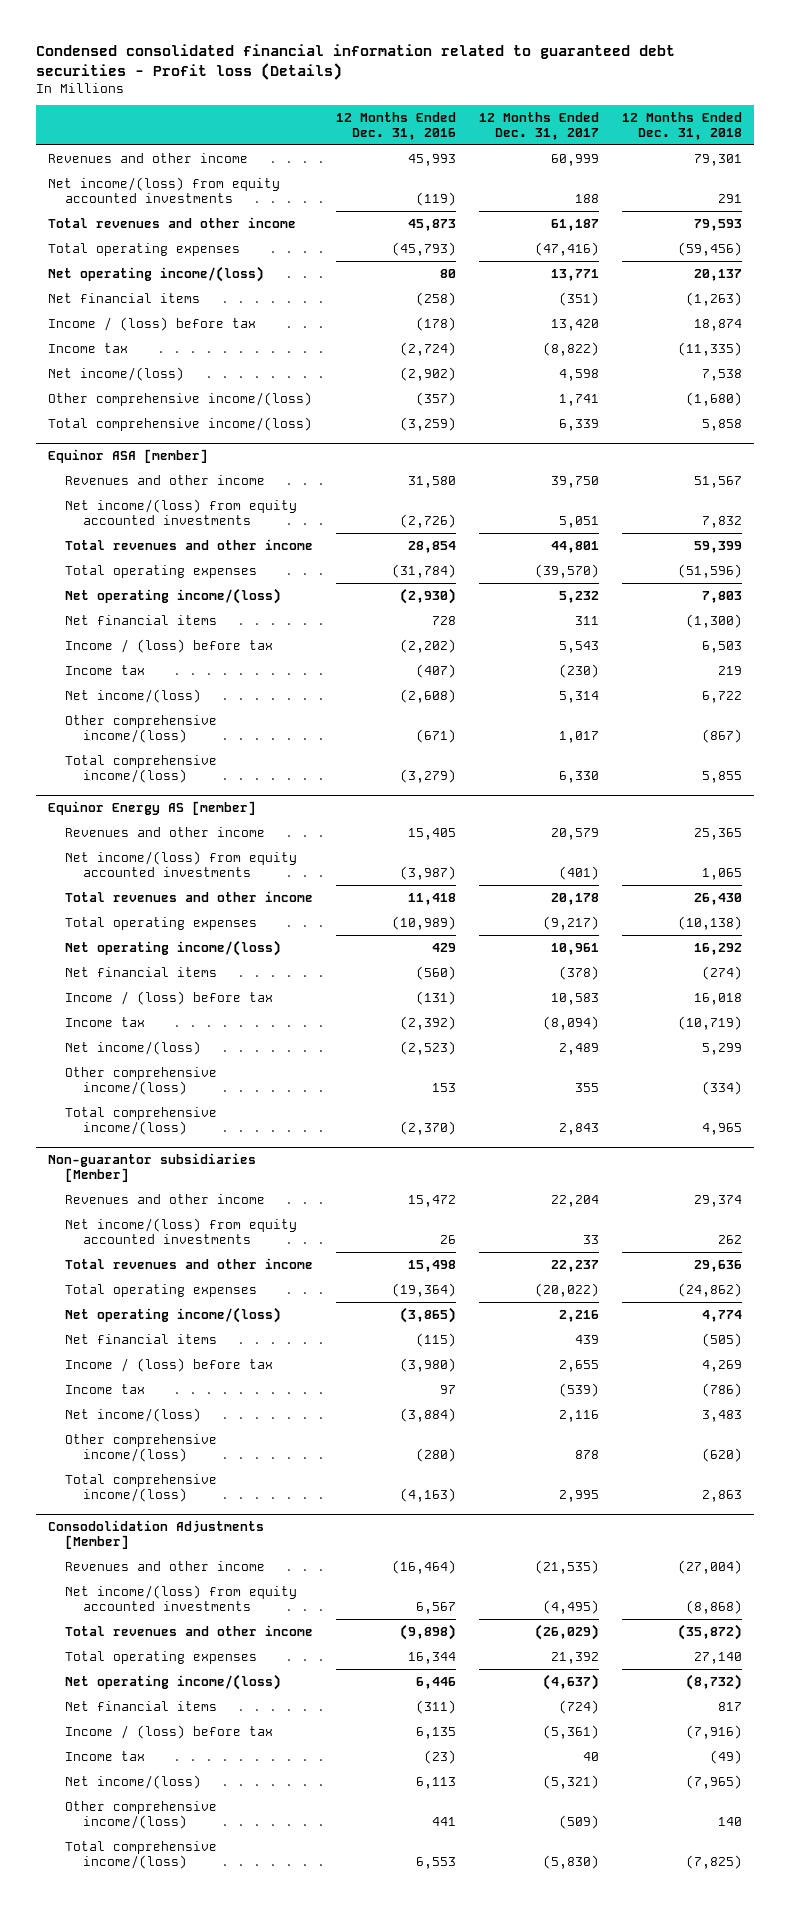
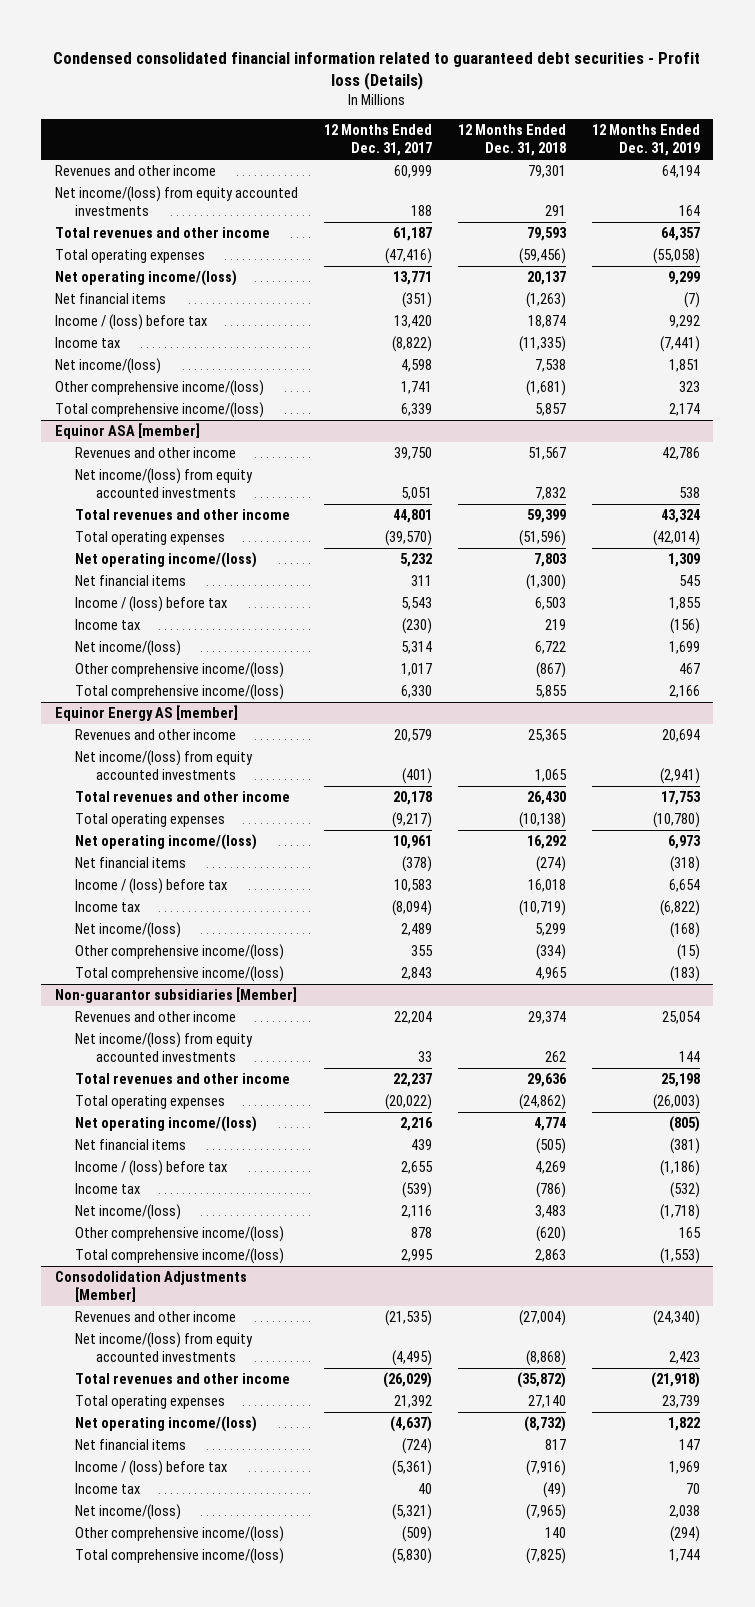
[336,111,457,140] 12 Months Ended Dec. 31, 2016 -> none
none -> [592,124,701,157] 12 Months Ended Dec. 31, 2019
[686,391,743,406] (1,680) -> [526,380,567,397] (1,681)
[702,418,743,431] 5,858 -> [535,403,567,417] 5,857

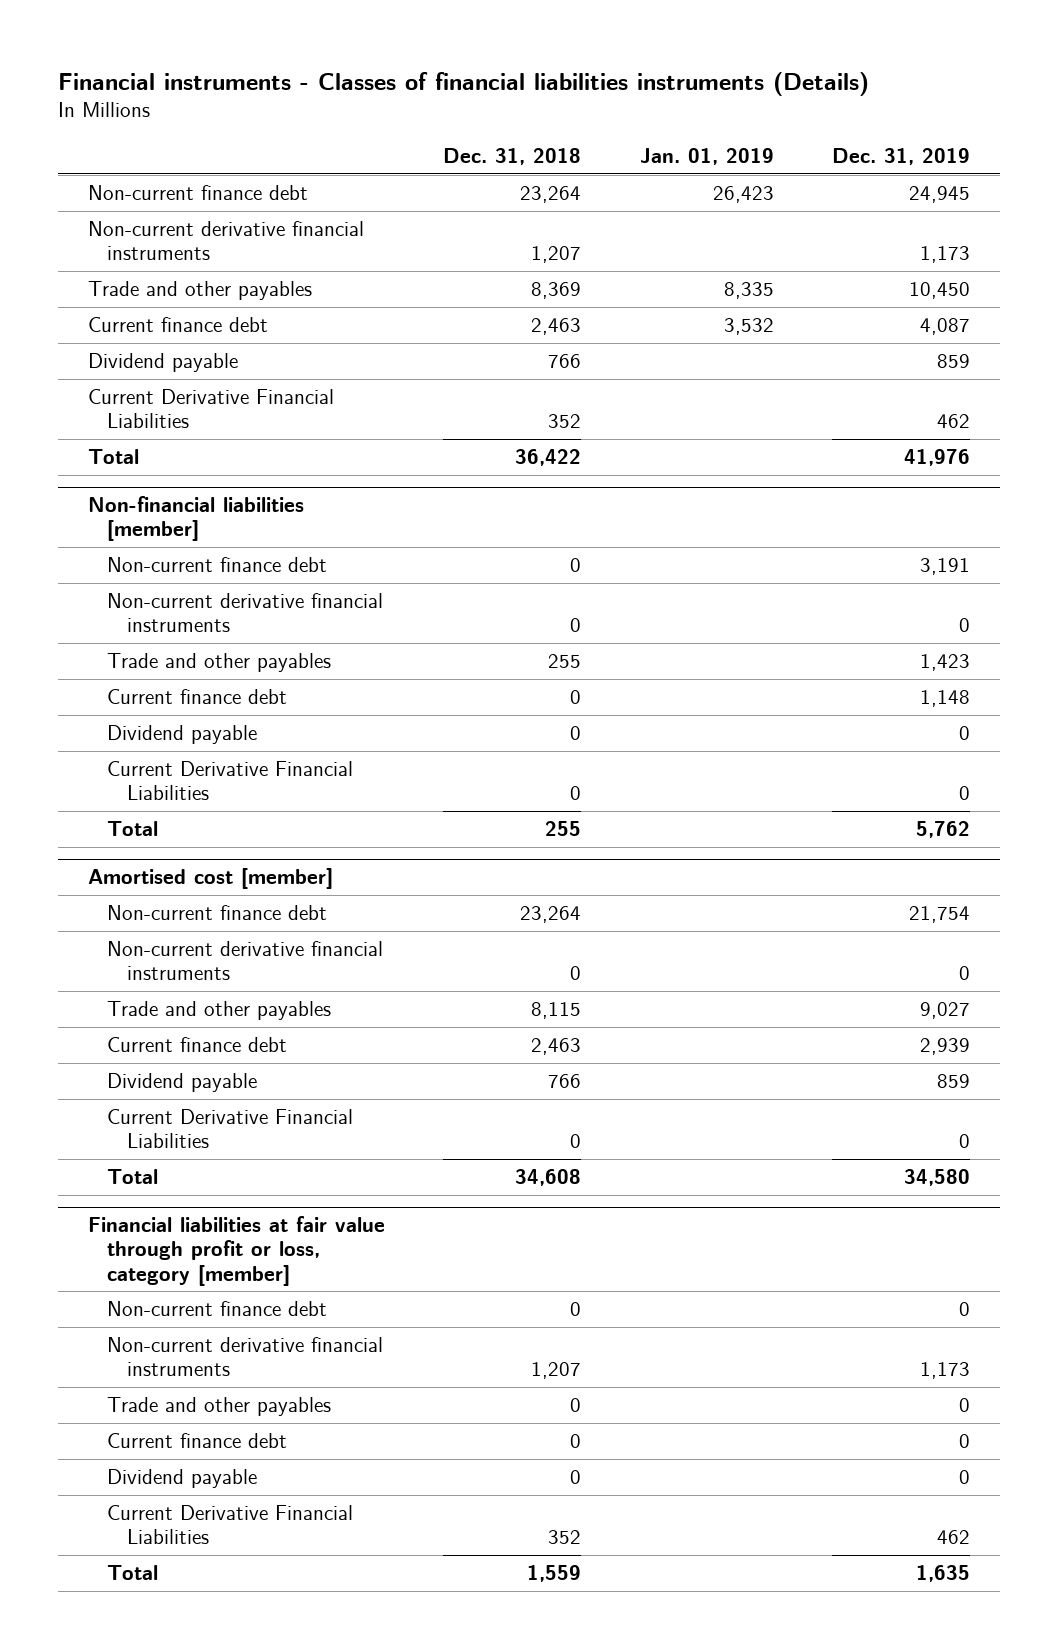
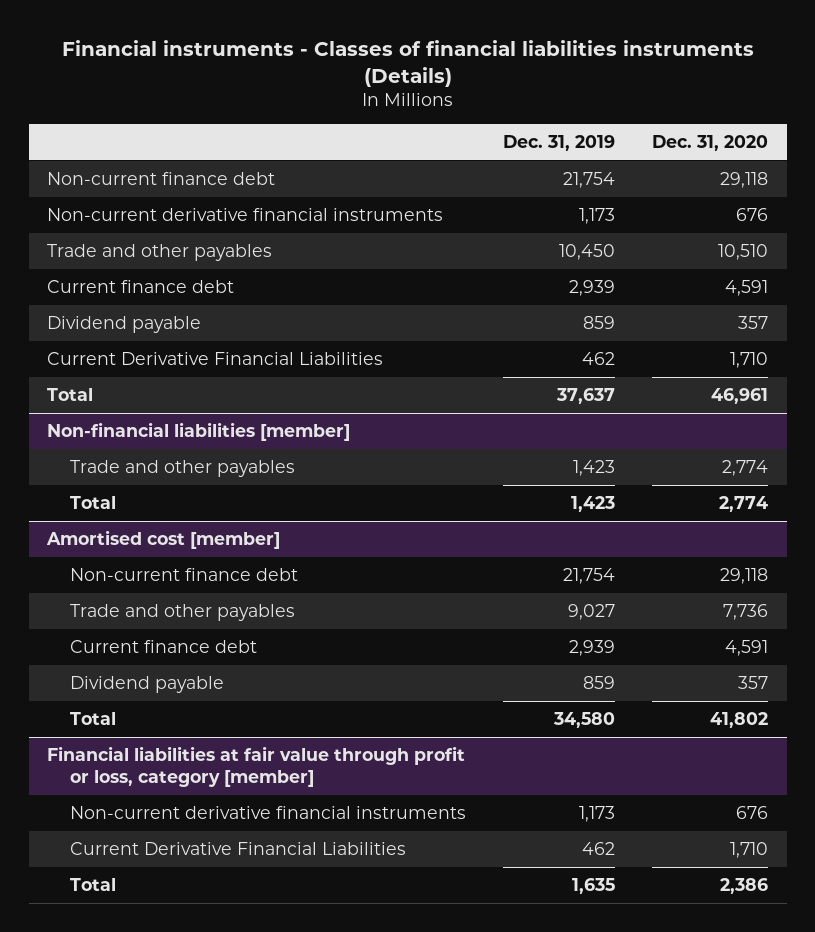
[443,147,582,165] Dec. 31, 2018 -> none
[639,147,774,165] Jan. 01, 2019 -> none
none -> [652,134,769,151] Dec. 31, 2020
[909,186,971,204] 24,945 -> [563,172,616,189] 21,754
[920,318,971,336] 4,087 -> [569,280,616,297] 2,939
[904,449,971,467] 41,976 -> [556,388,616,405] 37,637
[107,557,328,573] Non-current finance debt -> none
[107,593,384,633] Non-current derivative financial instruments -> none
[107,689,288,705] Current finance debt -> none
[107,725,258,745] Dividend payable -> none
[107,761,354,801] Current Derivative Financial Liabilities -> none
[916,821,971,839] 5,762 -> [571,496,616,513] 1,423
[107,941,384,981] Non-current derivative financial instruments -> none
[107,1109,354,1149] Current Derivative Financial Liabilities -> none
[107,1301,328,1317] Non-current finance debt -> none
[107,1397,332,1417] Trade and other payables -> none
[107,1433,288,1449] Current finance debt -> none
[107,1469,258,1489] Dividend payable -> none

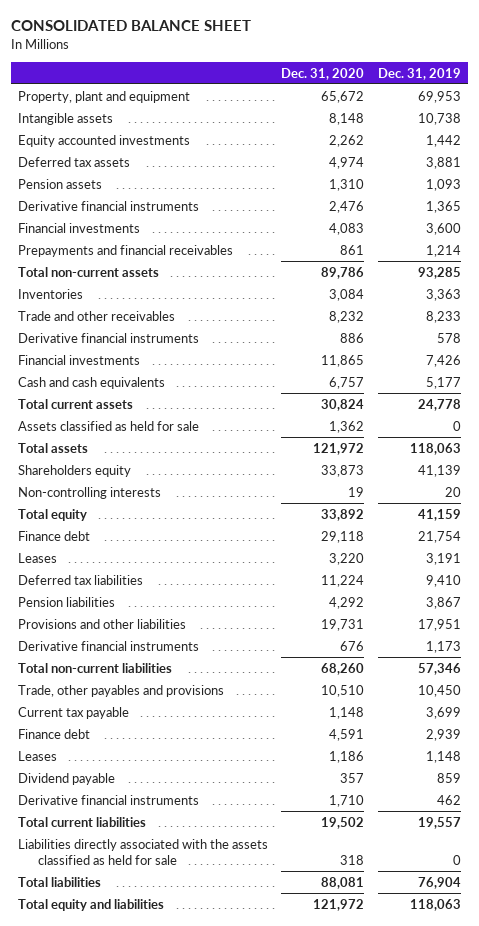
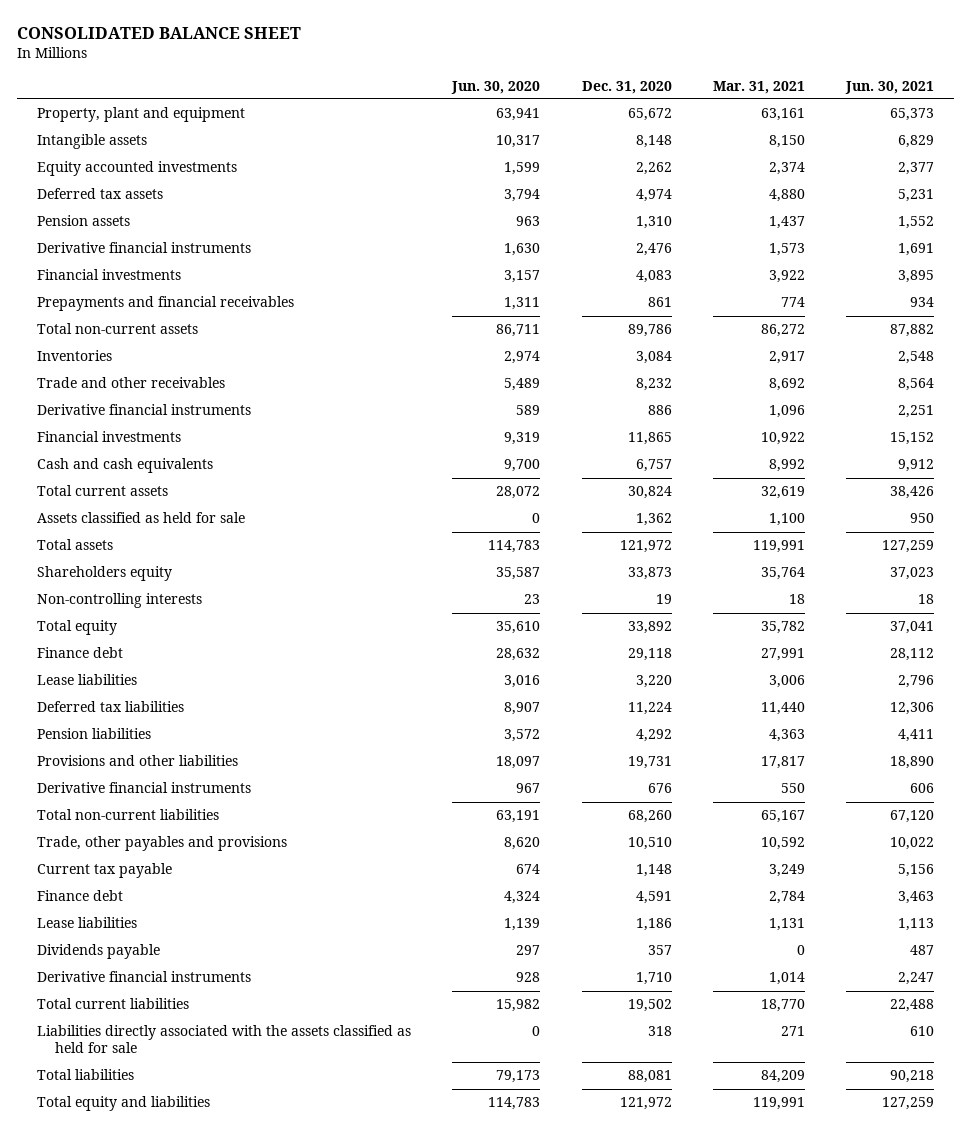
[377,67,461,80] Dec. 31, 2019 -> none
none -> [451,80,541,94] Jun. 30, 2020
none -> [712,80,805,94] Mar. 31, 2021
none -> [844,80,934,94] Jun. 30, 2021
[17,552,57,563] Leases -> [37,674,138,686] Lease liabilities
[17,750,57,761] Leases -> [37,917,138,929] Lease liabilities
[17,772,115,785] Dividend payable -> [37,944,161,960] Dividends payable

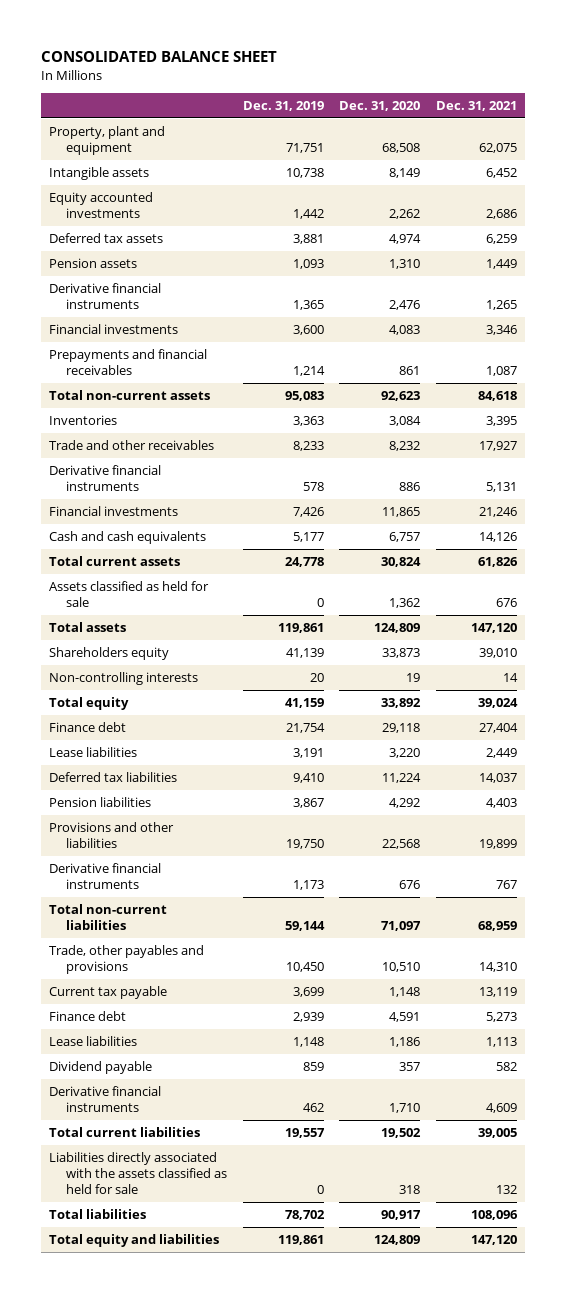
[451,80,541,94] Jun. 30, 2020 -> none
[712,80,805,94] Mar. 31, 2021 -> none
[844,80,934,94] Jun. 30, 2021 -> none
none -> [242,100,324,111] Dec. 31, 2019
none -> [435,100,517,111] Dec. 31, 2021
[627,108,672,122] 65,672 -> [382,143,421,154] 68,508
[635,135,672,149] 8,148 -> [389,168,421,179] 8,149
[627,324,672,338] 89,786 -> [381,391,421,402] 92,623
[619,540,672,554] 121,972 -> [374,623,421,634] 124,809
[627,756,672,770] 19,731 -> [382,839,421,850] 22,568
[627,810,672,824] 68,260 -> [381,921,422,932] 71,097
[37,944,161,960] Dividends payable -> [49,1061,153,1075] Dividend payable
[627,1070,672,1084] 88,081 -> [381,1210,422,1221] 90,917
[619,1097,672,1111] 121,972 -> [374,1235,421,1246] 124,809

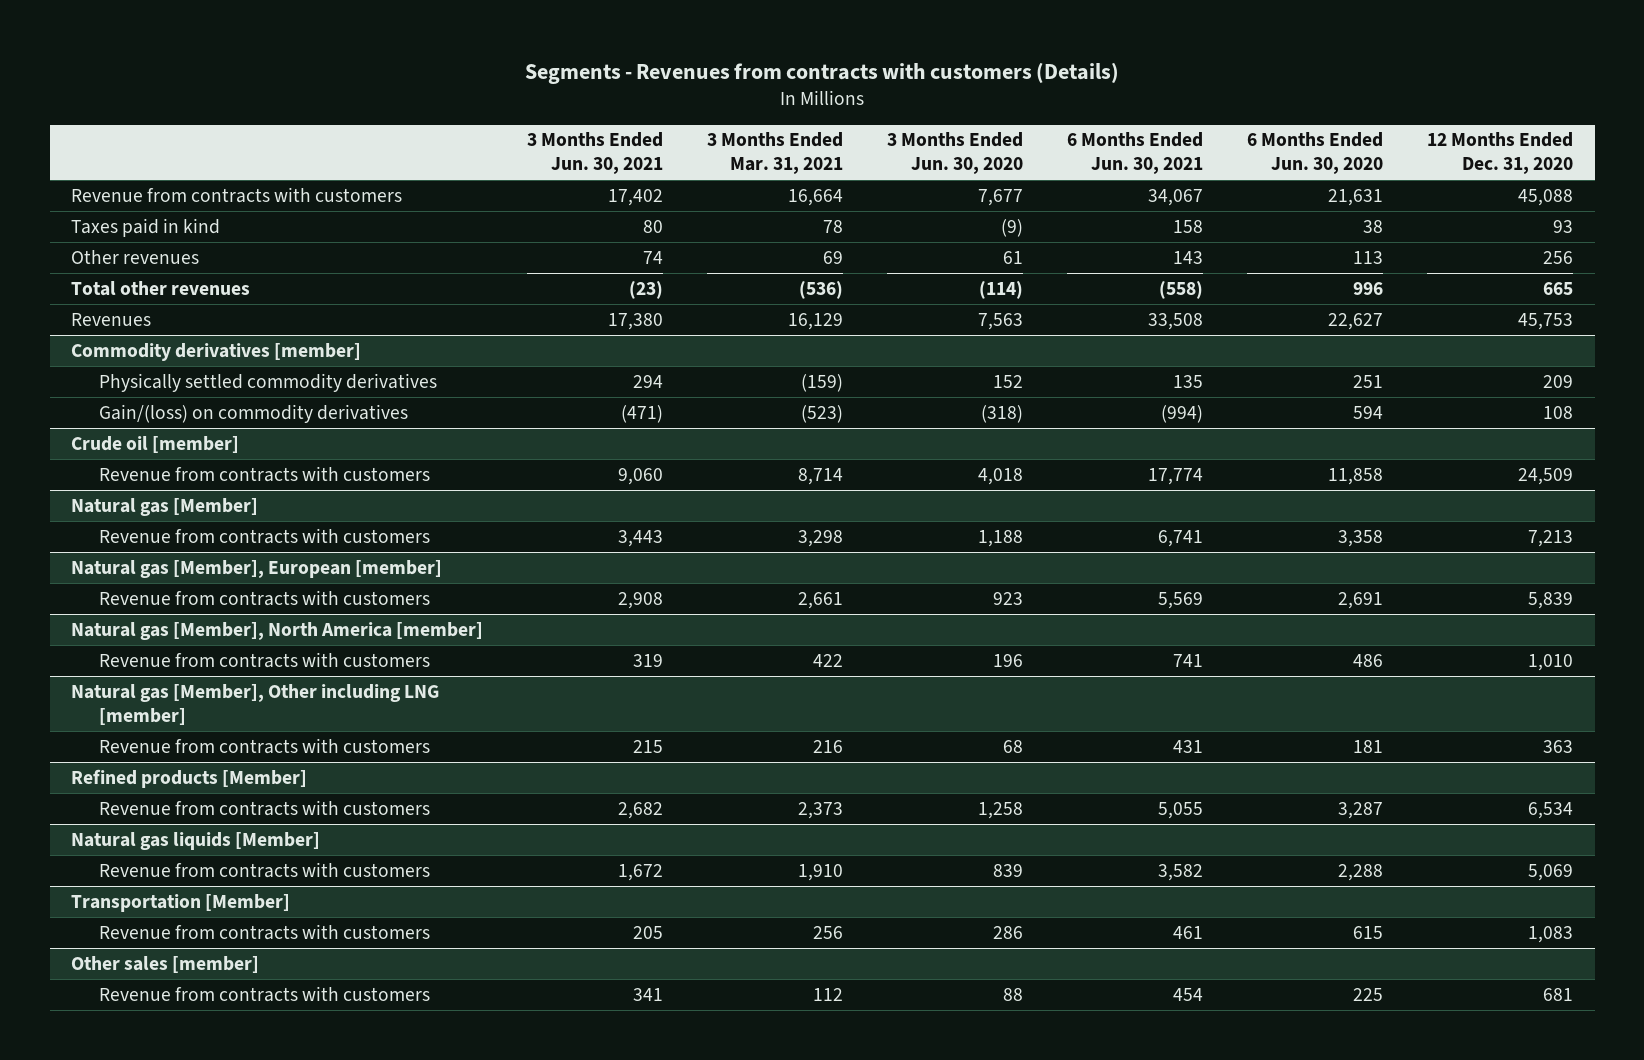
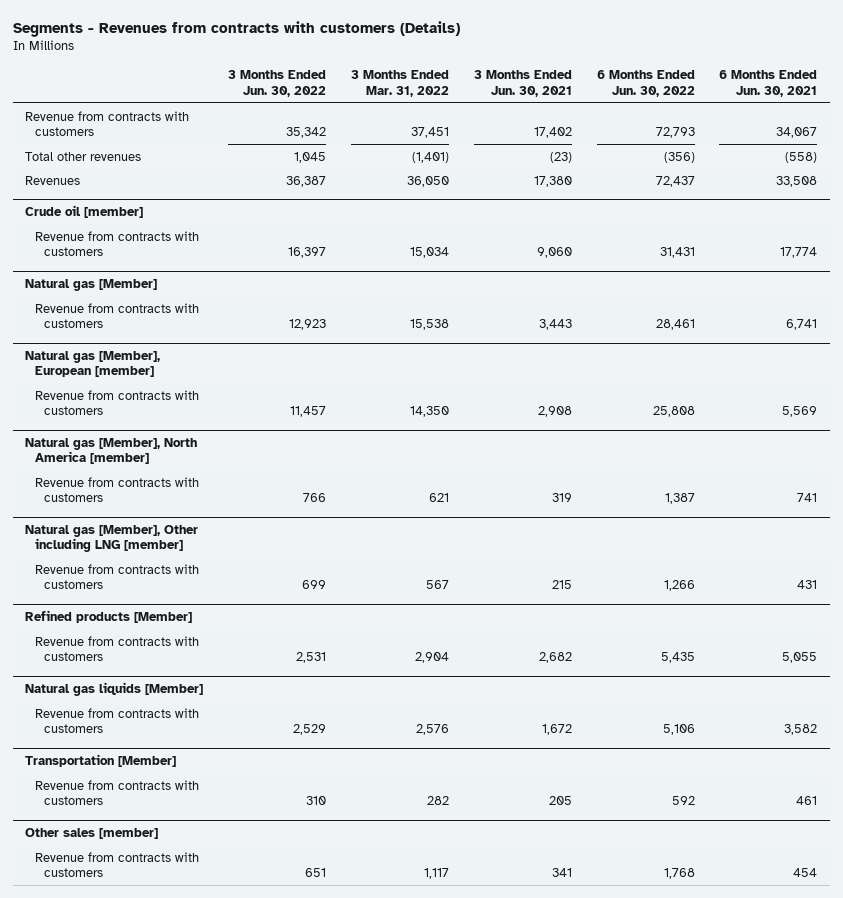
[707,132,844,175] 3 Months Ended Mar. 31, 2021 -> none
[887,132,1024,175] 3 Months Ended Jun. 30, 2020 -> none
[1246,132,1383,175] 6 Months Ended Jun. 30, 2020 -> none
[1426,132,1573,175] 12 Months Ended Dec. 31, 2020 -> none
none -> [228,70,327,97] 3 Months Ended Jun. 30, 2022
none -> [351,70,450,97] 3 Months Ended Mar. 31, 2022
none -> [596,70,695,97] 6 Months Ended Jun. 30, 2022
[71,217,221,237] Taxes paid in kind -> none
[71,249,200,264] Other revenues -> none
[71,342,362,361] Commodity derivatives [member] -> none
[99,372,438,392] Physically settled commodity derivatives -> none
[99,403,409,423] Gain/(loss) on commodity derivatives -> none

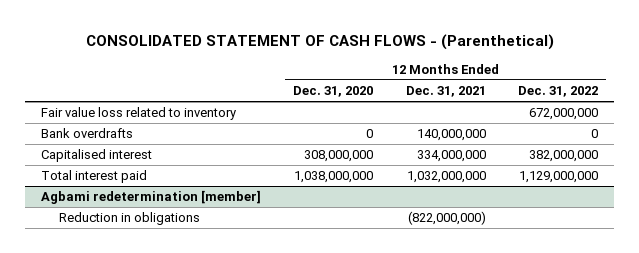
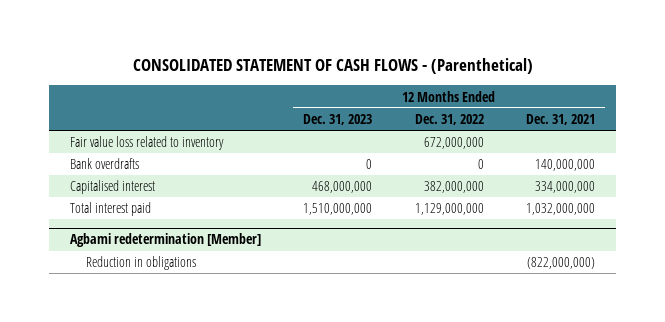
[293,86,374,98] Dec. 31, 2020 -> none
none -> [303,113,373,125] Dec. 31, 2023
[41,190,262,205] Agbami redetermination [member] -> [70,233,262,248] Agbami redetermination [Member]

